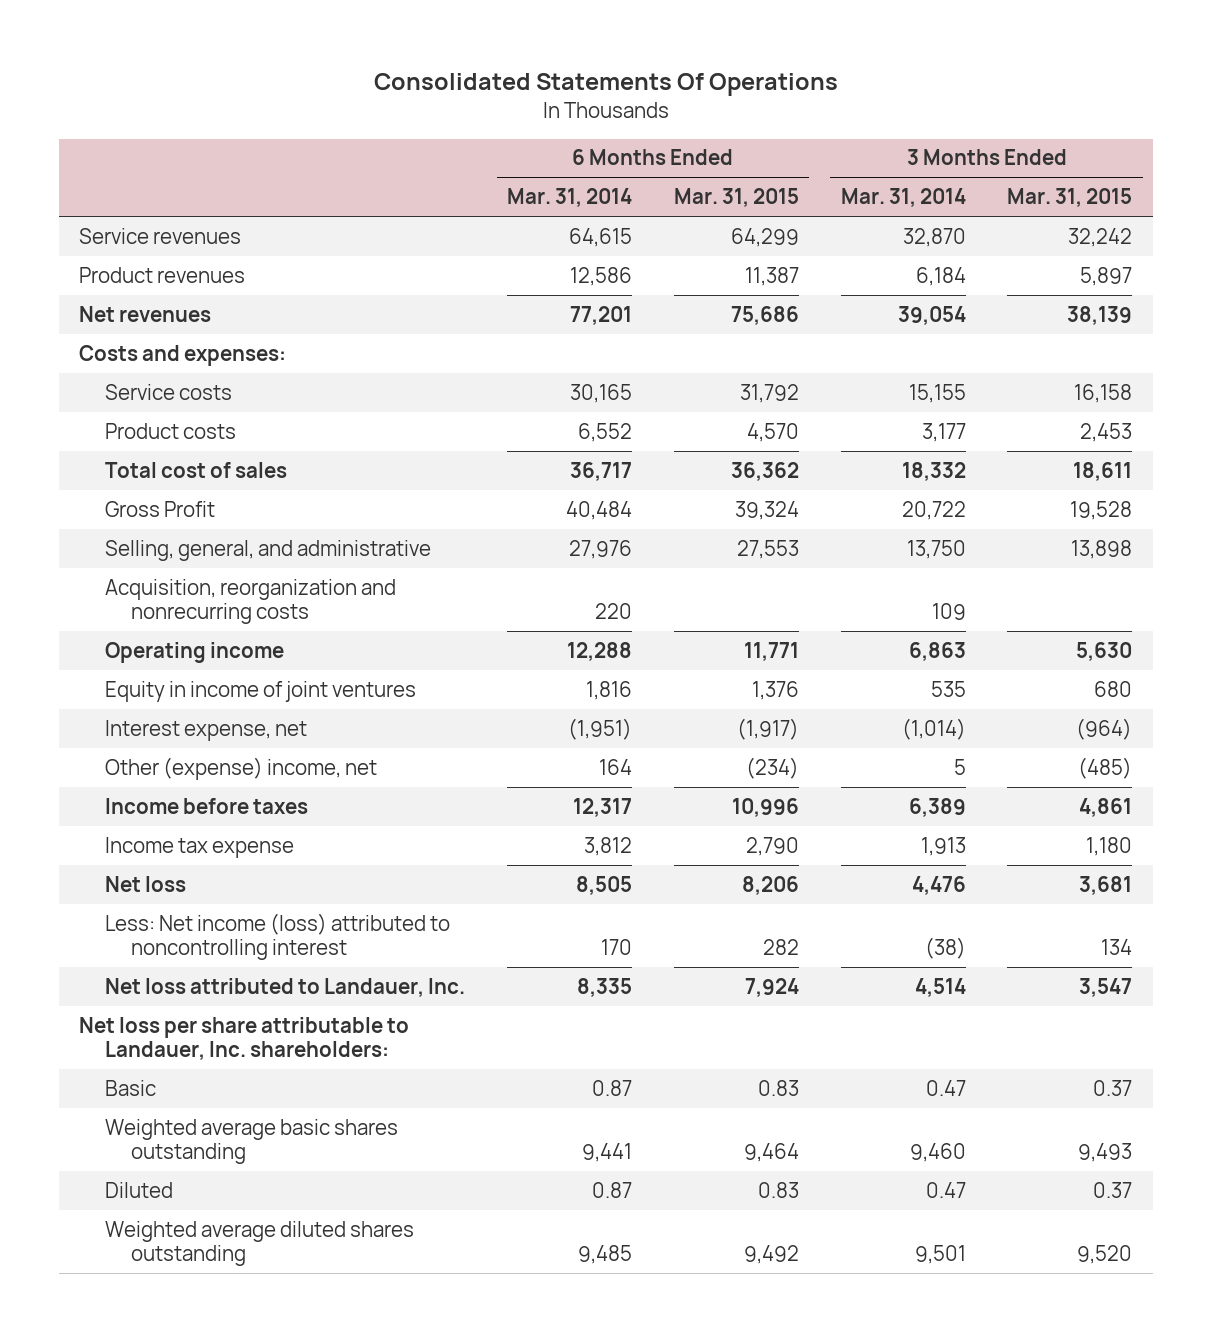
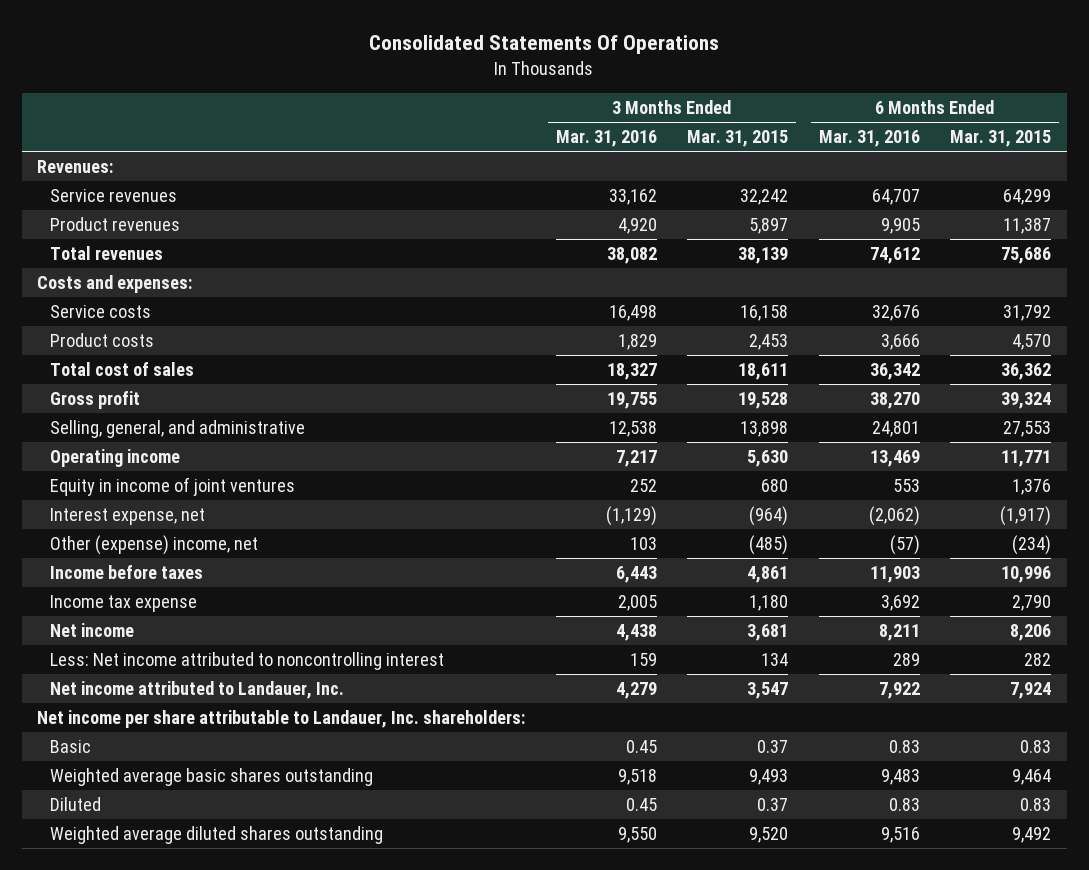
[507,188,633,208] Mar. 31, 2014 -> none
[840,188,966,208] Mar. 31, 2014 -> none
none -> [555,130,657,148] Mar. 31, 2016
none -> [818,130,920,148] Mar. 31, 2016
none -> [37,159,114,173] Revenues:
[79,305,212,322] Net revenues -> [50,245,164,260] Total revenues
[105,500,216,517] Gross Profit -> [50,390,141,409] Gross profit
[105,578,397,624] Acquisition, reorganization and nonrecurring costs -> none
[105,875,187,892] Net loss -> [50,622,135,637] Net income
[105,912,451,960] Less: Net income (loss) attributed to noncontrolling interest -> [50,651,445,670] Less: Net income attributed to noncontrolling interest
[105,977,466,997] Net loss attributed to Landauer, Inc. -> [50,680,345,699] Net income attributed to Landauer, Inc.
[79,1016,410,1060] Net loss per share attributable to Landauer, Inc. shareholders: -> [37,709,526,728] Net income per share attributable to Landauer, Inc. shareholders:

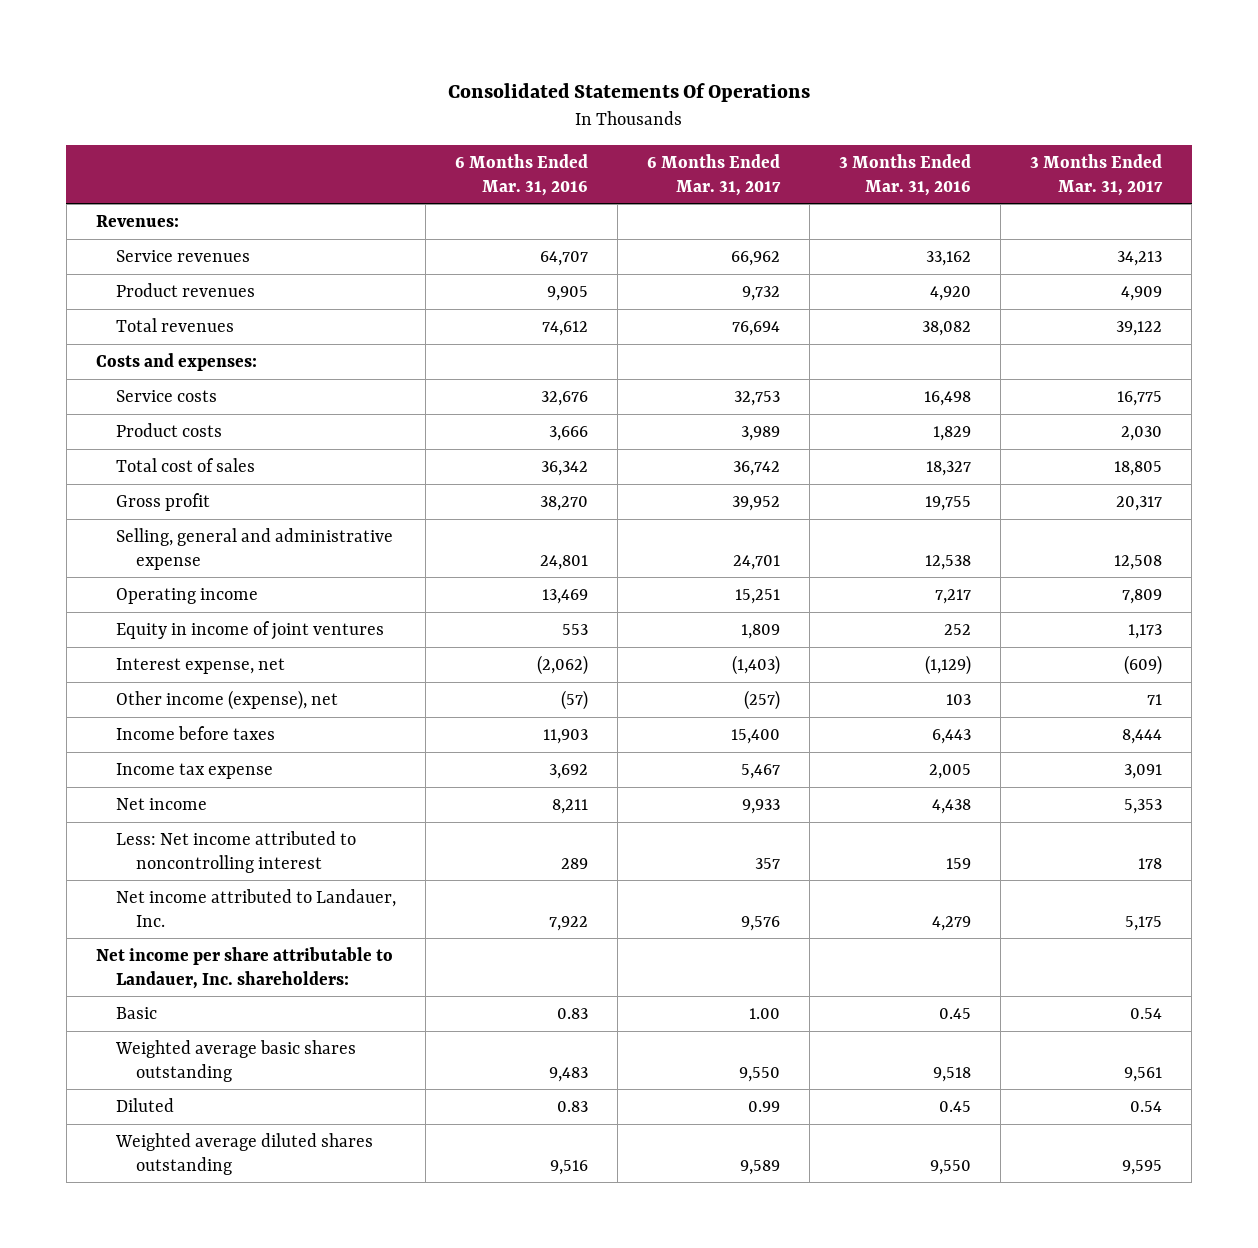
[687,130,789,148] Mar. 31, 2015 -> none
[950,130,1052,148] Mar. 31, 2015 -> none
none -> [647,154,782,196] 6 Months Ended Mar. 31, 2017
none -> [1030,154,1164,196] 3 Months Ended Mar. 31, 2017
[50,419,306,438] Selling, general, and administrative -> [116,528,394,570] Selling, general and administrative expense
[50,534,259,555] Other (expense) income, net -> [116,690,339,711] Other income (expense), net

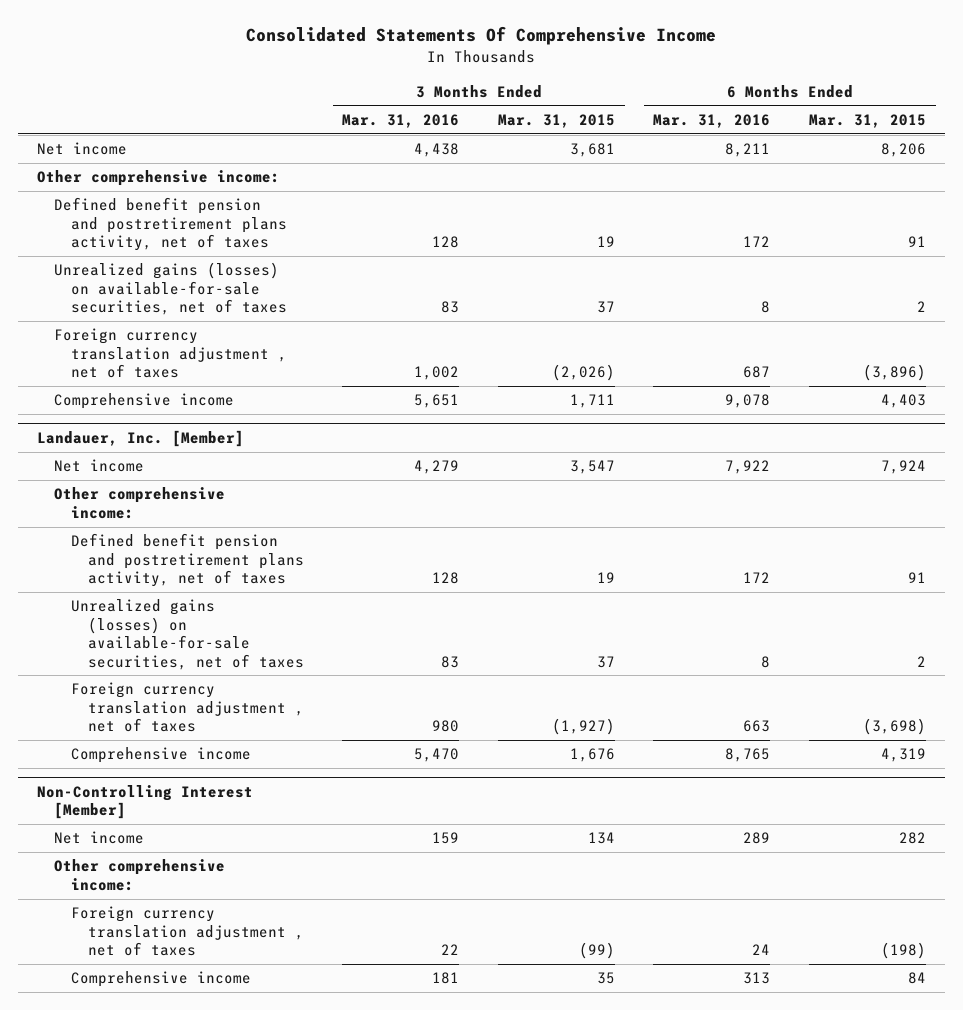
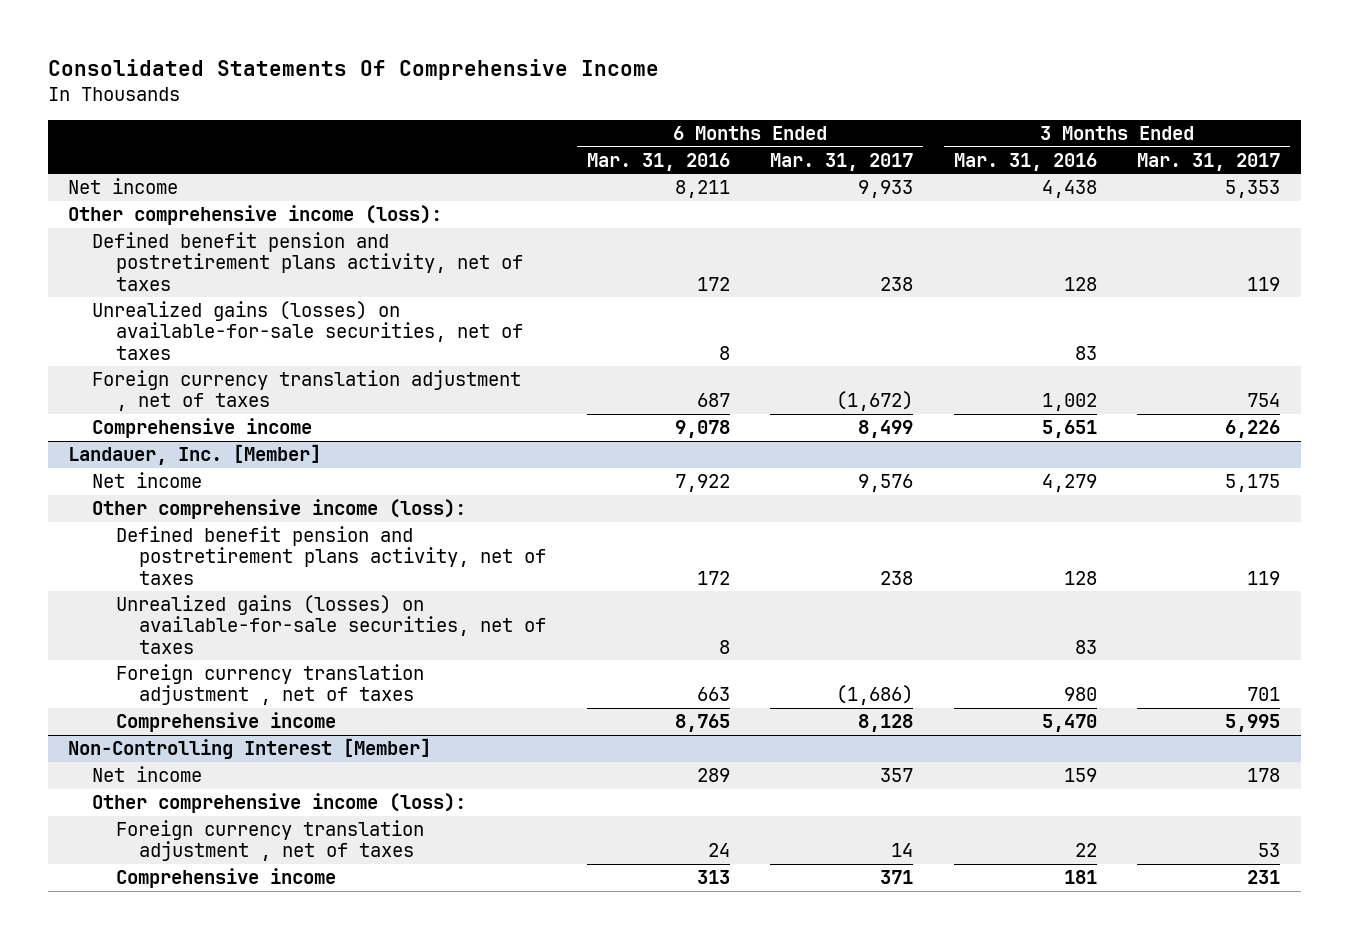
[497,113,615,128] Mar. 31, 2015 -> none
[809,113,927,128] Mar. 31, 2015 -> none
none -> [770,152,914,171] Mar. 31, 2017
none -> [1137,152,1281,171] Mar. 31, 2017
[36,170,280,187] Other comprehensive income: -> [68,205,443,226] Other comprehensive income (loss):
[53,487,225,519] Other comprehensive income: -> [91,499,466,520] Other comprehensive income (loss):
[53,859,225,891] Other comprehensive income: -> [91,793,466,814] Other comprehensive income (loss):

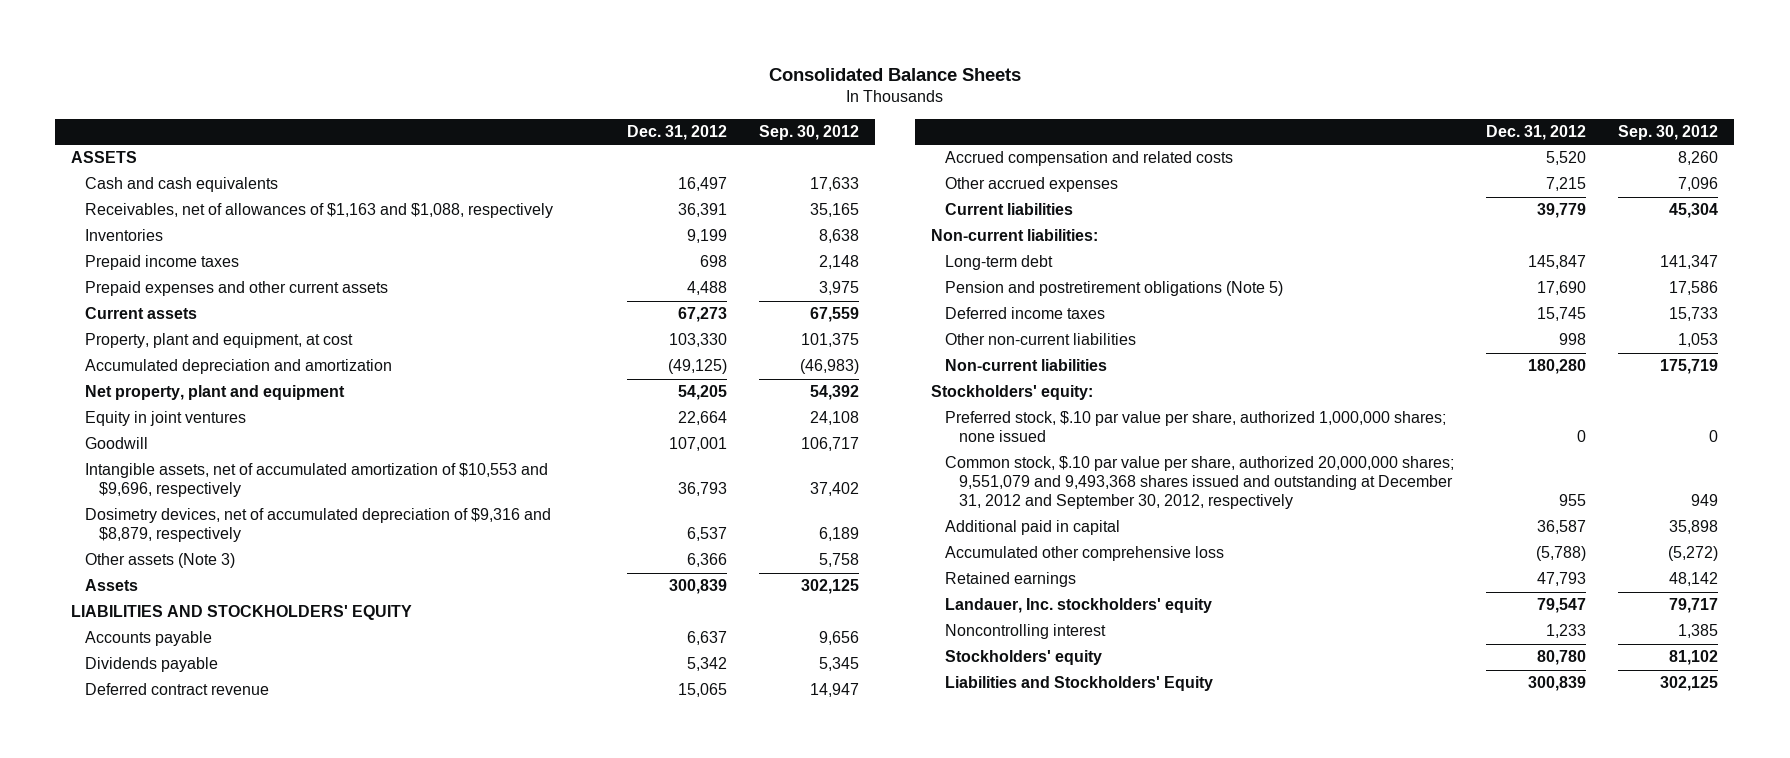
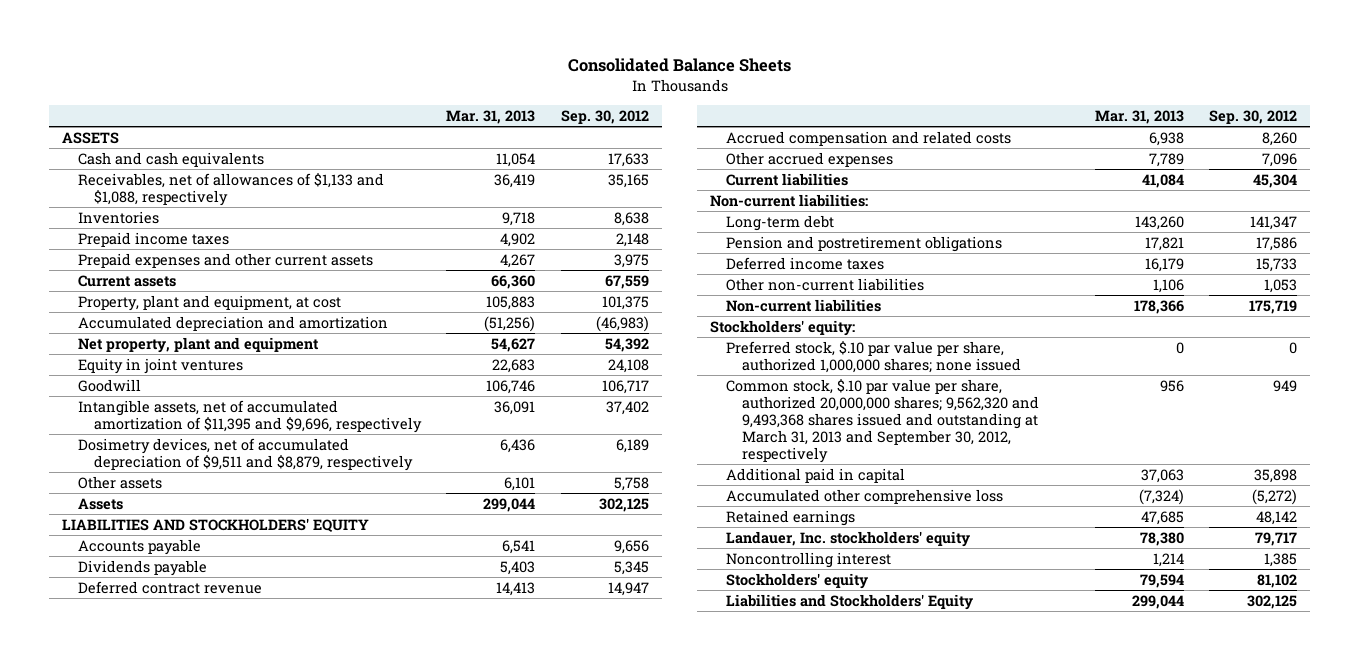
[626,124,727,140] Dec. 31, 2012 -> none
none -> [446,109,536,124] Mar. 31, 2013
[85,203,554,219] Receivables, net of allowances of $1,163 and $1,088, respectively -> [77,172,384,206] Receivables, net of allowances of $1,133 and $1,088, respectively
[85,463,549,498] Intangible assets, net of accumulated amortization of $10,553 and $9,696, respectively -> [77,399,422,433] Intangible assets, net of accumulated amortization of $11,395 and $9,696, respectively
[85,508,552,543] Dosimetry devices, net of accumulated depreciation of $9,316 and $8,879, respectively -> [77,437,413,471] Dosimetry devices, net of accumulated depreciation of $9,511 and $8,879, respectively
[85,553,236,569] Other assets (Note 3) -> [77,475,162,489] Other assets
[945,281,1284,297] Pension and postretirement obligations (Note 5) -> [726,235,1003,252] Pension and postretirement obligations
[945,456,1455,510] Common stock, $.10 par value per share, authorized 20,000,000 shares; 9,551,079 and 9,493,368 shares issued and outstanding at December 31, 2012 and September 30, 2012, respectively -> [726,378,1040,463] Common stock, $.10 par value per share, authorized 20,000,000 shares; 9,562,320 and 9,493,368 shares issued and outstanding at March 31, 2013 and September 30, 2012, respectively

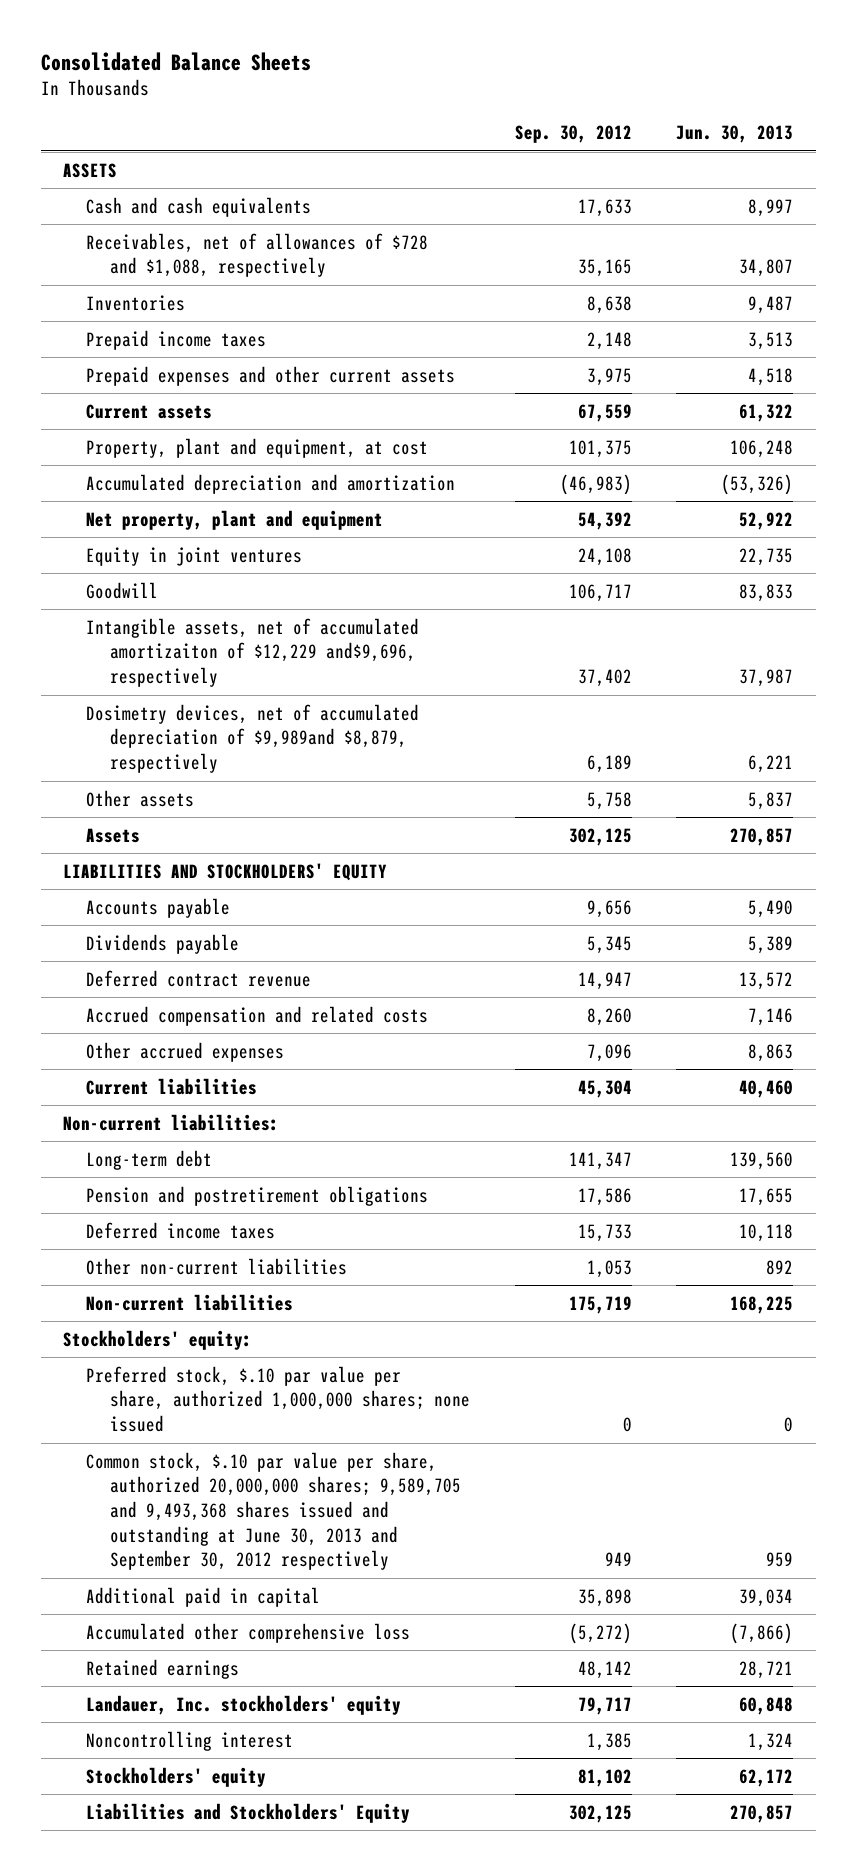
[446,109,536,124] Mar. 31, 2013 -> none
none -> [676,125,794,144] Jun. 30, 2013
[77,172,384,206] Receivables, net of allowances of $1,133 and $1,088, respectively -> [86,232,429,278] Receivables, net of allowances of $728 and $1,088, respectively
[77,399,422,433] Intangible assets, net of accumulated amortization of $11,395 and $9,696, respectively -> [86,617,420,688] Intangible assets, net of accumulated amortizaiton of $12,229 and$9,696, respectively
[77,437,413,471] Dosimetry devices, net of accumulated depreciation of $9,511 and $8,879, respectively -> [86,703,420,774] Dosimetry devices, net of accumulated depreciation of $9,989and $8,879, respectively
[726,378,1040,463] Common stock, $.10 par value per share, authorized 20,000,000 shares; 9,562,320 and 9,493,368 shares issued and outstanding at March 31, 2013 and September 30, 2012, respectively -> [86,1451,461,1571] Common stock, $.10 par value per share, authorized 20,000,000 shares; 9,589,705 and 9,493,368 shares issued and outstanding at June 30, 2013 and September 30, 2012 respectively

